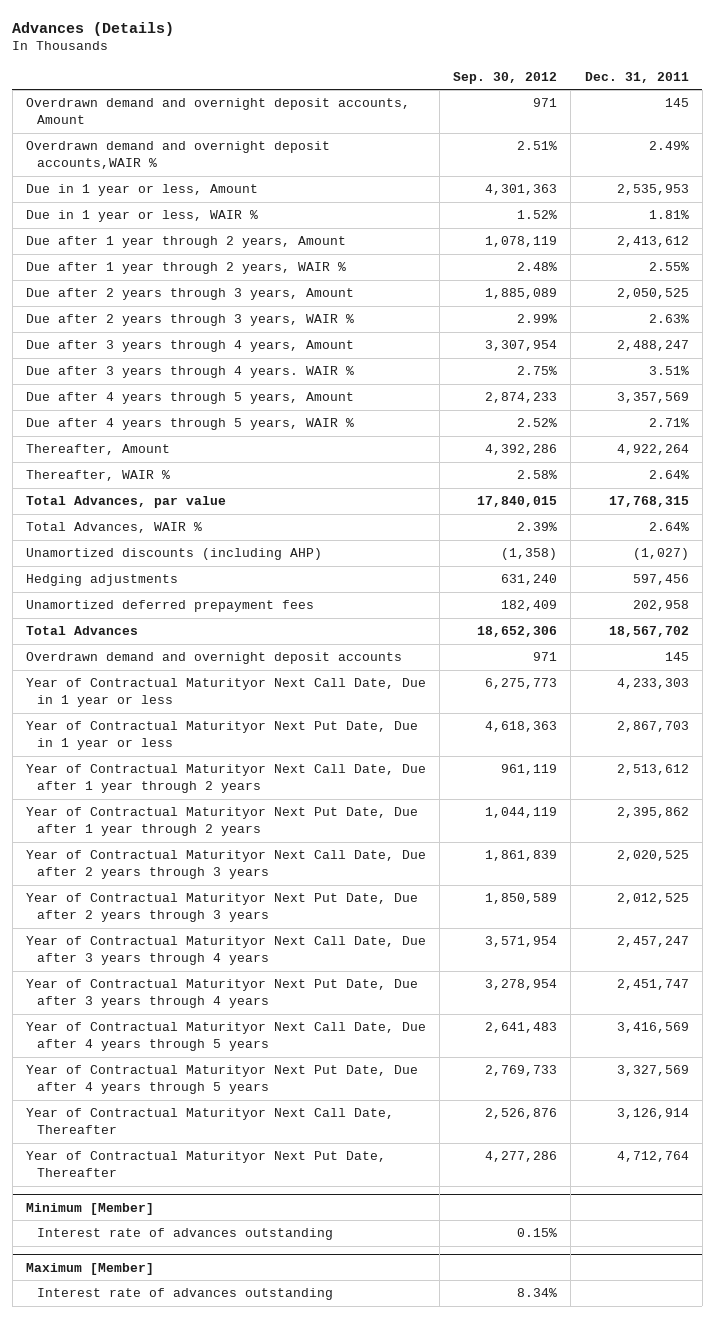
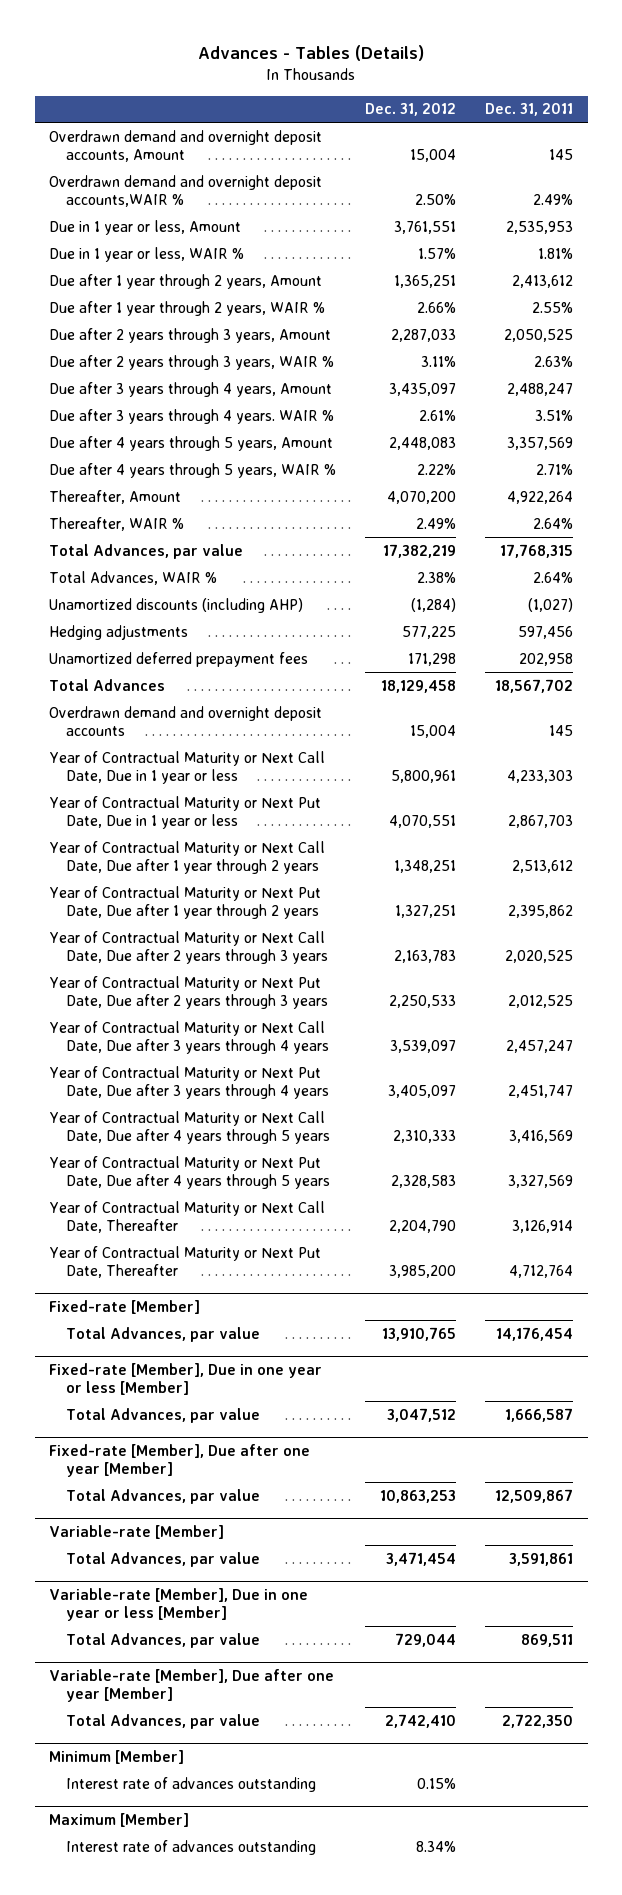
[12,21,175,36] Advances (Details) -> [198,44,425,61] Advances - Tables (Details)
[453,71,558,84] Sep. 30, 2012 -> none
none -> [365,103,457,117] Dec. 31, 2012
[25,678,426,708] Year of Contractual Maturityor Next Call Date, Due in 1 year or less -> [49,750,326,784] Year of Contractual Maturity or Next Call Date, Due in 1 year or less
[25,721,418,751] Year of Contractual Maturityor Next Put Date, Due in 1 year or less -> [49,795,322,829] Year of Contractual Maturity or Next Put Date, Due in 1 year or less
[25,764,426,794] Year of Contractual Maturityor Next Call Date, Due after 1 year through 2 years -> [49,840,326,874] Year of Contractual Maturity or Next Call Date, Due after 1 year through 2 years
[25,807,418,837] Year of Contractual Maturityor Next Put Date, Due after 1 year through 2 years -> [49,885,322,919] Year of Contractual Maturity or Next Put Date, Due after 1 year through 2 years
[25,850,426,880] Year of Contractual Maturityor Next Call Date, Due after 2 years through 3 years -> [49,930,329,964] Year of Contractual Maturity or Next Call Date, Due after 2 years through 3 years
[25,893,418,923] Year of Contractual Maturityor Next Put Date, Due after 2 years through 3 years -> [49,975,329,1009] Year of Contractual Maturity or Next Put Date, Due after 2 years through 3 years
[25,936,426,966] Year of Contractual Maturityor Next Call Date, Due after 3 years through 4 years -> [49,1020,330,1054] Year of Contractual Maturity or Next Call Date, Due after 3 years through 4 years
[25,979,418,1009] Year of Contractual Maturityor Next Put Date, Due after 3 years through 4 years -> [49,1065,330,1099] Year of Contractual Maturity or Next Put Date, Due after 3 years through 4 years
[25,1022,426,1052] Year of Contractual Maturityor Next Call Date, Due after 4 years through 5 years -> [49,1110,331,1144] Year of Contractual Maturity or Next Call Date, Due after 4 years through 5 years
[25,1065,418,1095] Year of Contractual Maturityor Next Put Date, Due after 4 years through 5 years -> [49,1155,331,1189] Year of Contractual Maturity or Next Put Date, Due after 4 years through 5 years
[25,1108,394,1135] Year of Contractual Maturityor Next Call Date, Thereafter -> [49,1200,326,1233] Year of Contractual Maturity or Next Call Date, Thereafter
[25,1151,386,1178] Year of Contractual Maturityor Next Put Date, Thereafter -> [49,1245,322,1278] Year of Contractual Maturity or Next Put Date, Thereafter
none -> [49,1299,201,1314] Fixed-rate [Member]
none -> [66,1326,261,1342] Total Advances, par value
none -> [49,1362,323,1396] Fixed-rate [Member], Due in one year or less [Member]
none -> [66,1407,261,1423] Total Advances, par value
none -> [49,1443,311,1478] Fixed-rate [Member], Due after one year [Member]
none -> [66,1488,261,1504] Total Advances, par value
none -> [49,1524,225,1539] Variable-rate [Member]
none -> [66,1551,261,1567] Total Advances, par value
none -> [49,1587,309,1622] Variable-rate [Member], Due in one year or less [Member]
none -> [66,1632,261,1648] Total Advances, par value
none -> [49,1668,335,1703] Variable-rate [Member], Due after one year [Member]
none -> [66,1713,261,1729] Total Advances, par value

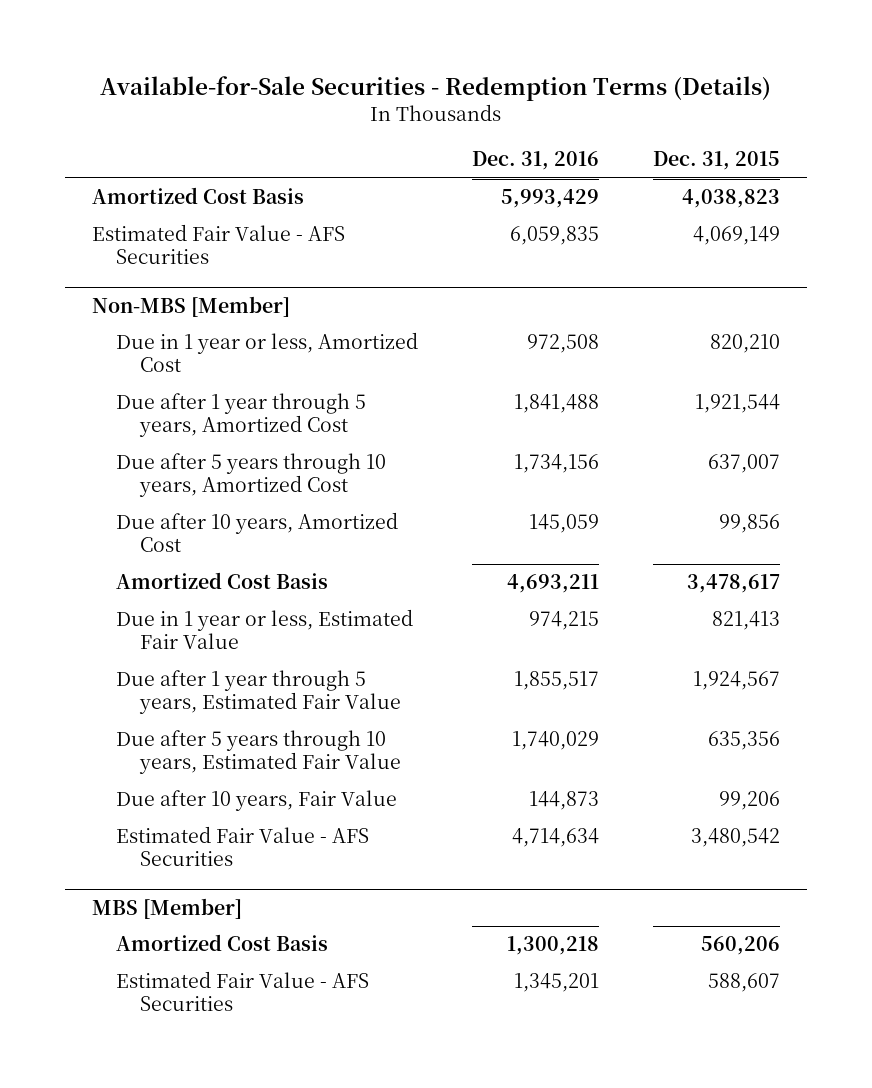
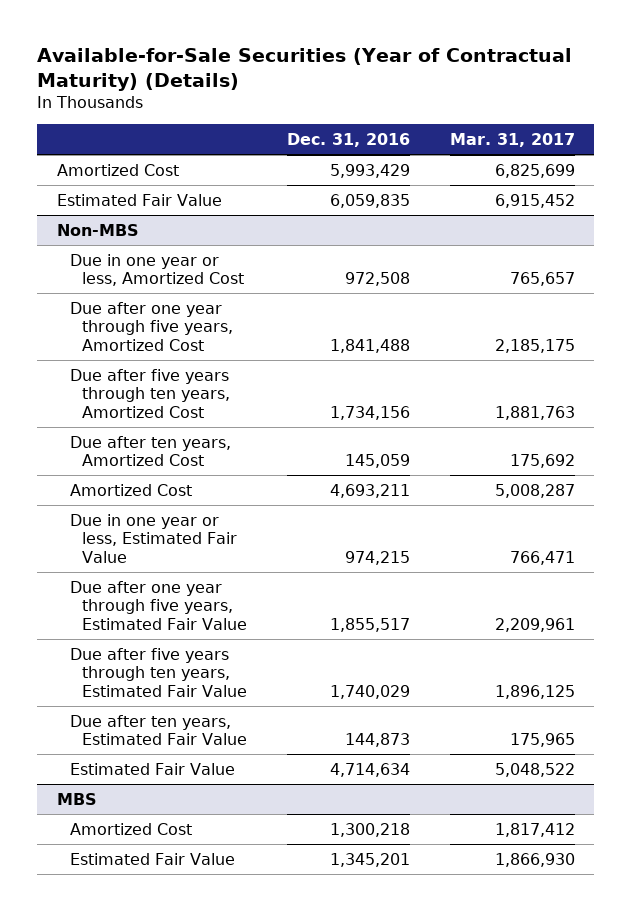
[99,76,771,102] Available-for-Sale Securities - Redemption Terms (Details) -> [37,48,573,91] Available-for-Sale Securities (Year of Contractual Maturity) (Details)
[652,151,780,171] Dec. 31, 2015 -> none
none -> [449,132,575,147] Mar. 31, 2017
[91,187,304,205] Amortized Cost Basis -> [57,163,180,176] Amortized Cost
[91,224,345,265] Estimated Fair Value - AFS Securities -> [57,193,223,206] Estimated Fair Value
[91,295,290,317] Non-MBS [Member] -> [57,223,140,236] Non-MBS
[115,332,418,373] Due in 1 year or less, Amortized Cost -> [69,253,245,287] Due in one year or less, Amortized Cost
[115,393,366,438] Due after 1 year through 5 years, Amortized Cost -> [69,301,234,351] Due after one year through five years, Amortized Cost
[115,453,386,498] Due after 5 years through 10 years, Amortized Cost -> [69,368,231,418] Due after five years through ten years, Amortized Cost
[115,512,398,553] Due after 10 years, Amortized Cost -> [69,435,231,467] Due after ten years, Amortized Cost
[115,572,328,590] Amortized Cost Basis -> [69,483,192,496] Amortized Cost
[115,609,413,650] Due in 1 year or less, Estimated Fair Value -> [69,513,238,563] Due in one year or less, Estimated Fair Value
[115,670,402,715] Due after 1 year through 5 years, Estimated Fair Value -> [69,580,248,630] Due after one year through five years, Estimated Fair Value
[115,730,402,775] Due after 5 years through 10 years, Estimated Fair Value -> [69,647,248,697] Due after five years through ten years, Estimated Fair Value
[115,790,397,812] Due after 10 years, Fair Value -> [69,714,248,746] Due after ten years, Estimated Fair Value
[115,826,369,867] Estimated Fair Value - AFS Securities -> [69,762,235,775] Estimated Fair Value
[91,897,242,919] MBS [Member] -> [57,792,98,805] MBS
[115,934,328,952] Amortized Cost Basis -> [69,822,192,835] Amortized Cost
[115,971,369,1012] Estimated Fair Value - AFS Securities -> [69,852,235,865] Estimated Fair Value

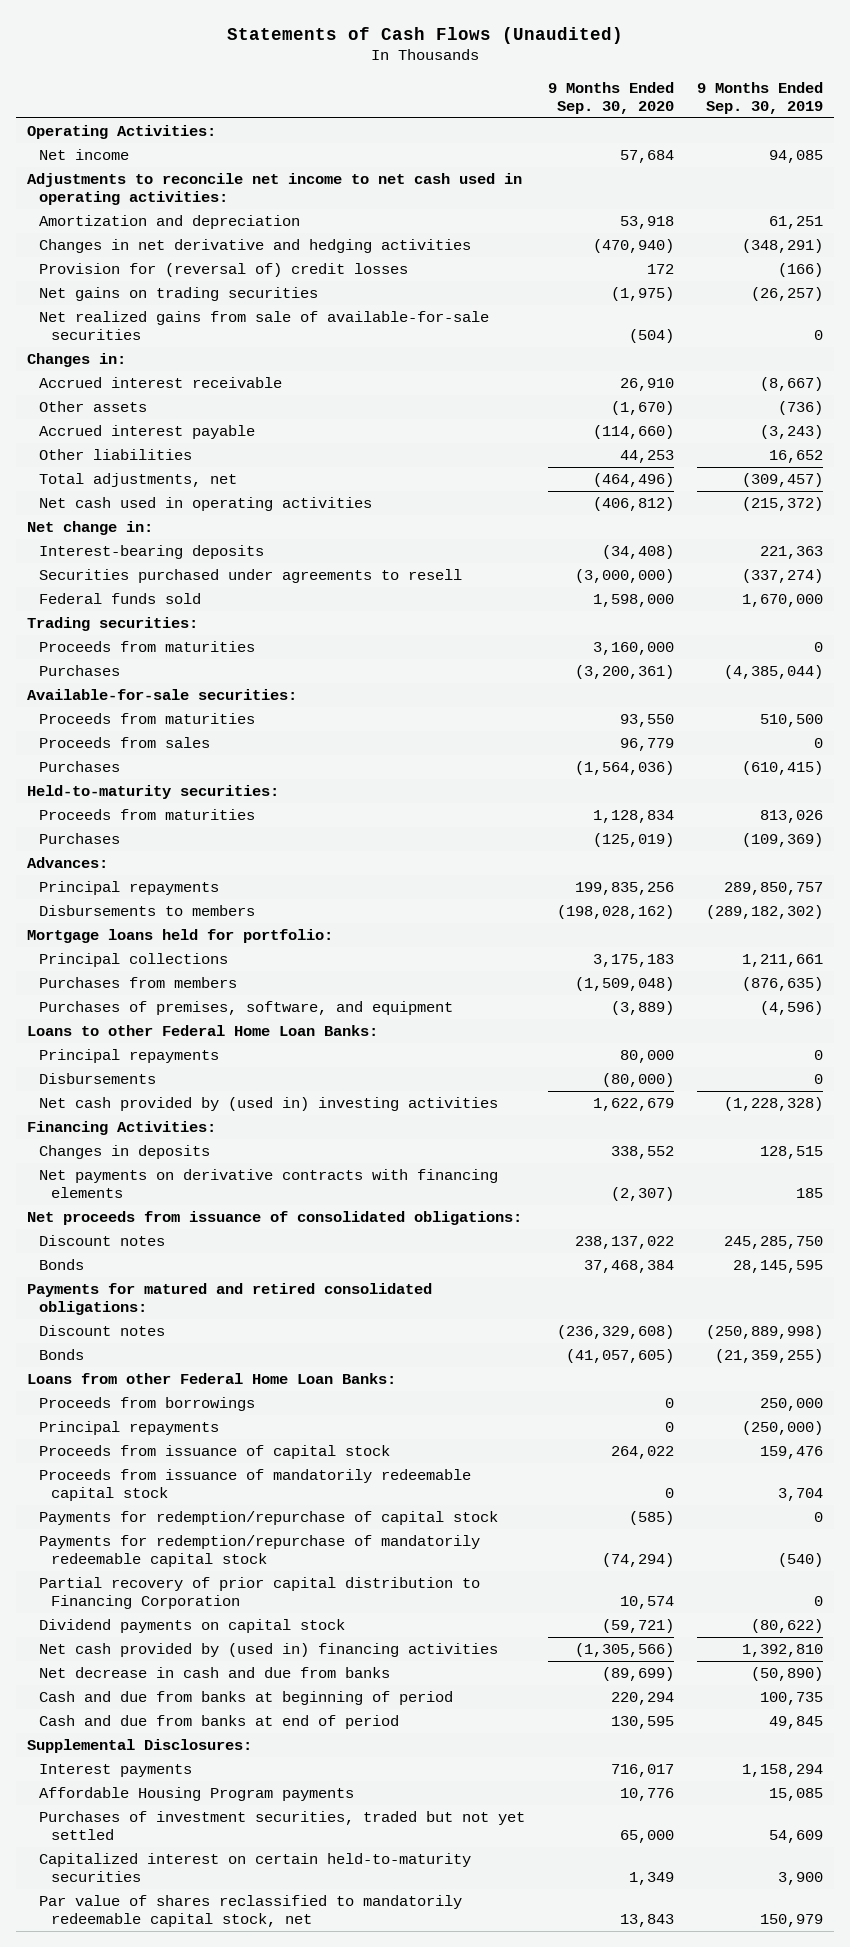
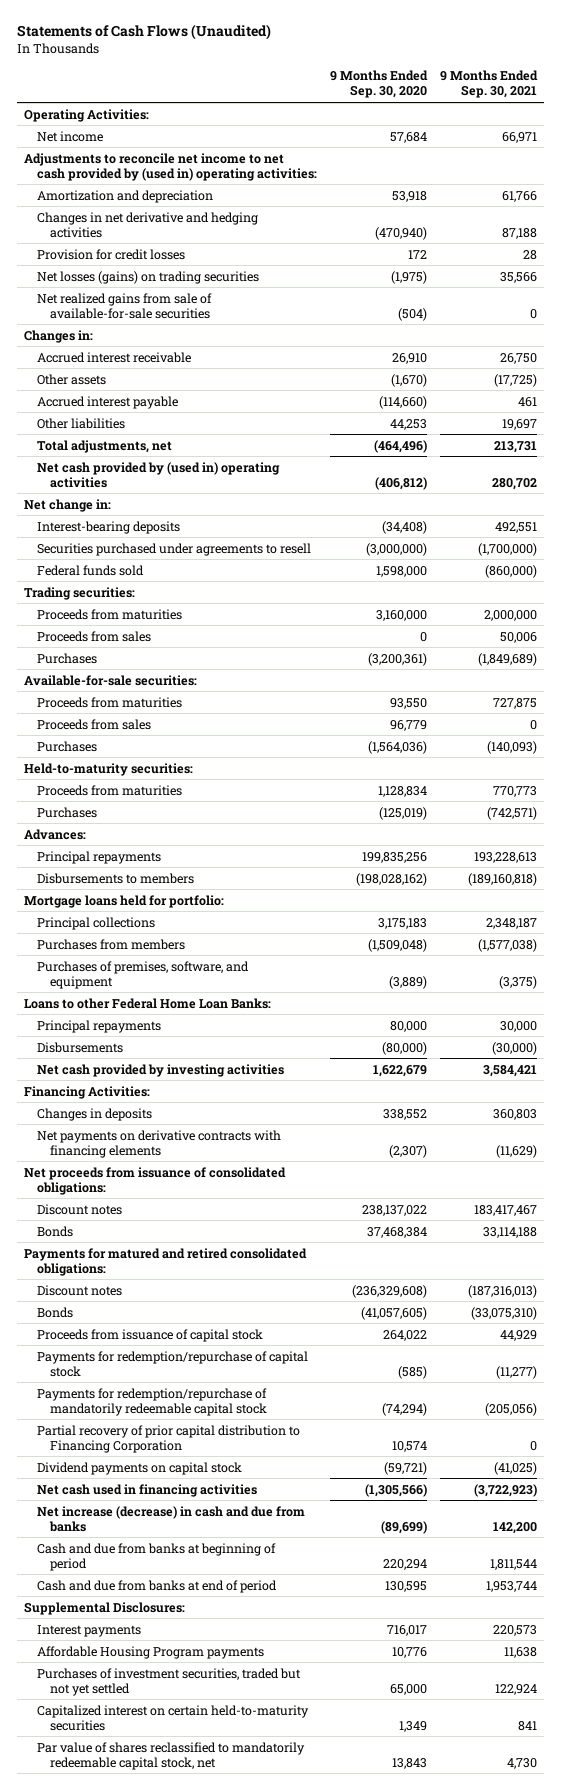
[696,81,823,114] 9 Months Ended Sep. 30, 2019 -> none
none -> [440,70,539,99] 9 Months Ended Sep. 30, 2021
[27,173,523,206] Adjustments to reconcile net income to net cash used in operating activities: -> [23,152,317,181] Adjustments to reconcile net income to net cash provided by (used in) operating activities:
[39,263,409,278] Provision for (reversal of) credit losses -> [36,248,185,260] Provision for credit losses
[39,287,319,302] Net gains on trading securities -> [36,270,259,284] Net losses (gains) on trading securities
[39,497,373,512] Net cash used in operating activities -> [36,461,280,488] Net cash provided by (used in) operating activities
none -> [36,630,151,642] Proceeds from sales
[39,1097,499,1112] Net cash provided by (used in) investing activities -> [36,1063,284,1077] Net cash provided by investing activities
[27,1373,397,1385] Loans from other Federal Home Loan Banks: -> none
[39,1397,256,1412] Proceeds from borrowings -> none
[39,1421,220,1436] Principal repayments -> none
[39,1469,472,1502] Proceeds from issuance of mandatorily redeemable capital stock -> none
[39,1643,499,1658] Net cash provided by (used in) financing activities -> [36,1483,257,1497] Net cash used in financing activities
[39,1667,391,1679] Net decrease in cash and due from banks -> [36,1505,305,1532] Net increase (decrease) in cash and due from banks

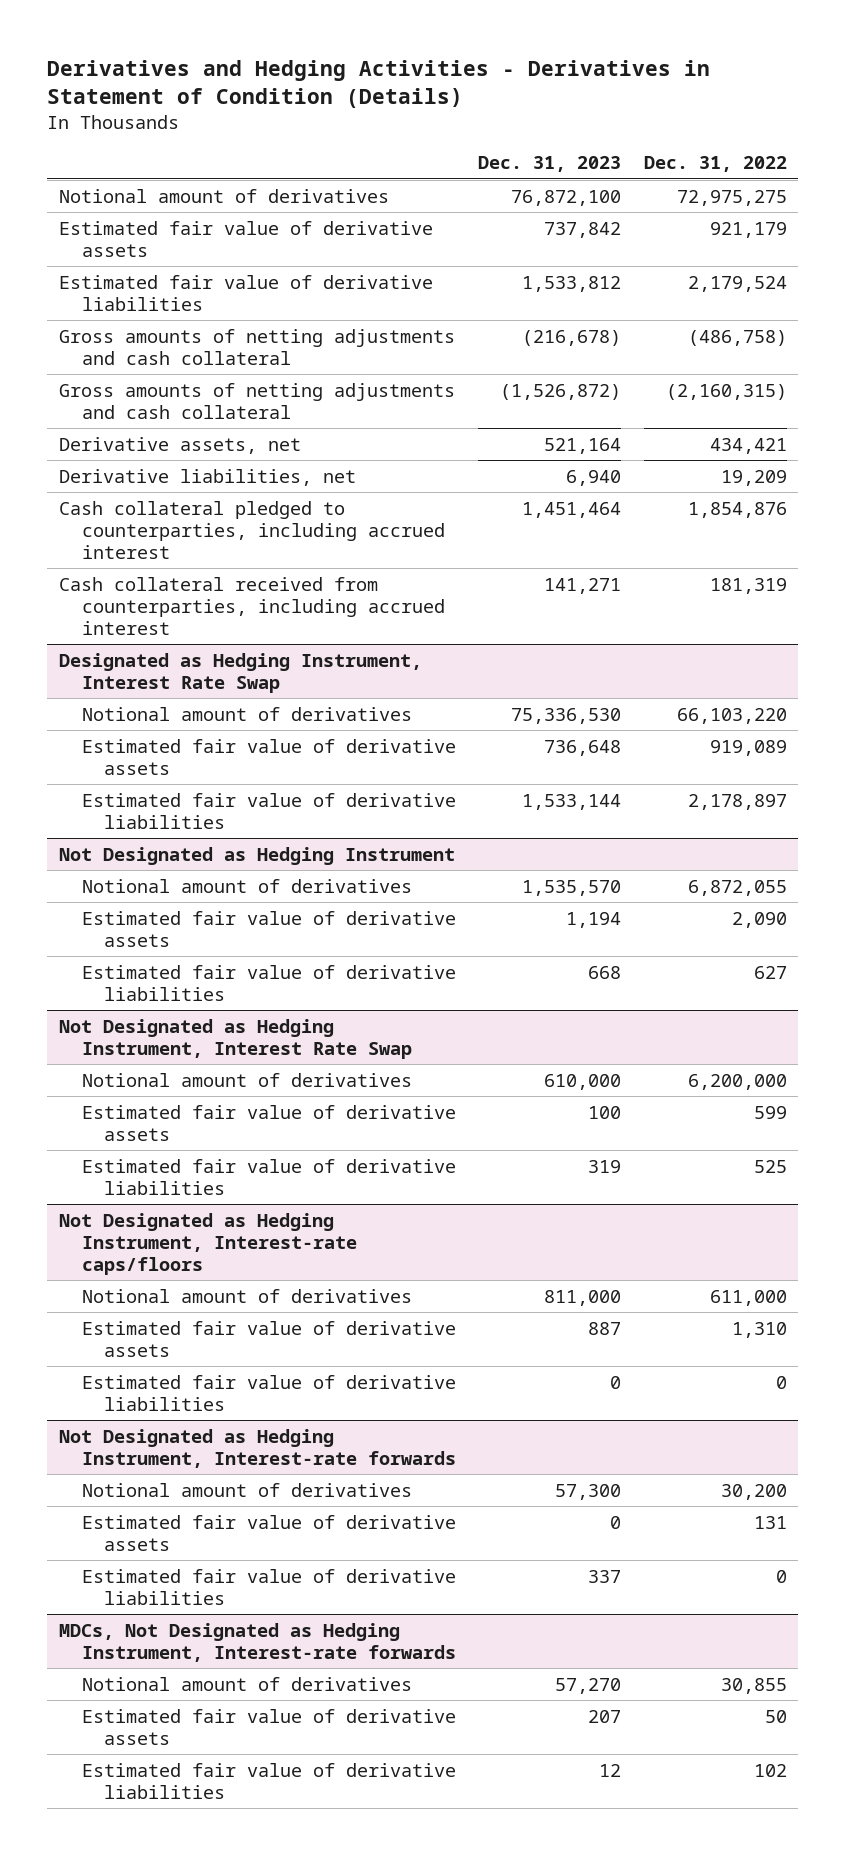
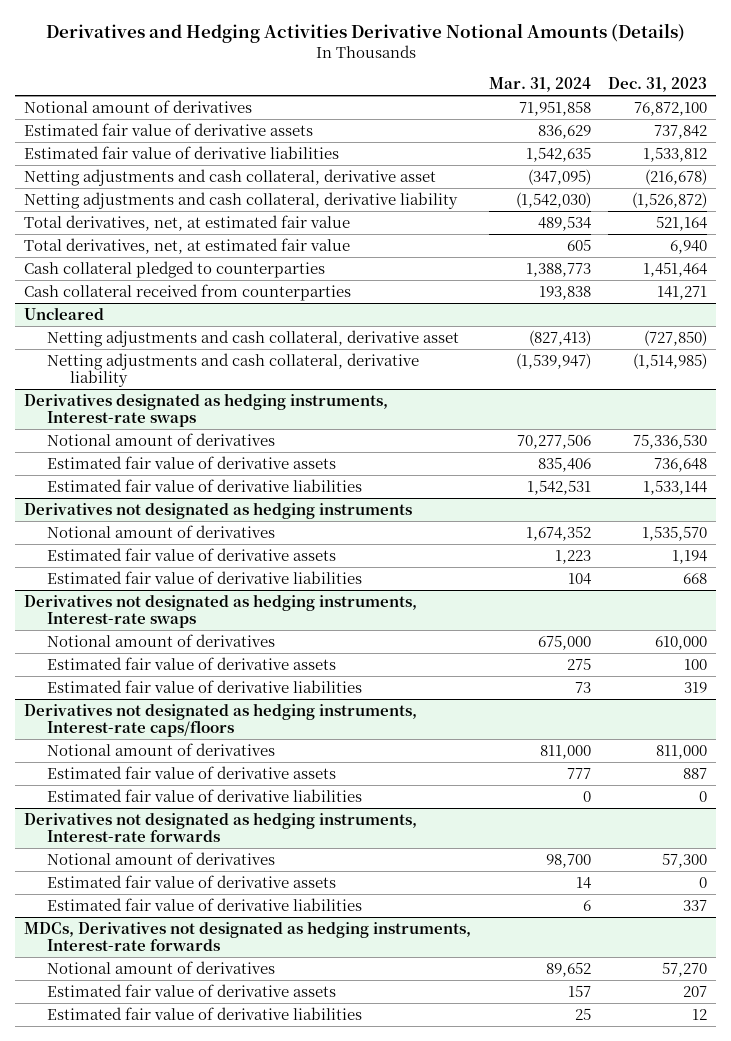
[47,59,711,108] Derivatives and Hedging Activities - Derivatives in Statement of Condition (Details) -> [45,22,685,43] Derivatives and Hedging Activities Derivative Notional Amounts (Details)
[643,156,787,173] Dec. 31, 2022 -> none
none -> [488,77,591,93] Mar. 31, 2024
[58,328,455,365] Gross amounts of netting adjustments and cash collateral -> [23,168,436,186] Netting adjustments and cash collateral, derivative asset
[58,382,455,419] Gross amounts of netting adjustments and cash collateral -> [23,191,458,209] Netting adjustments and cash collateral, derivative liability
[58,436,301,454] Derivative assets, net -> [23,214,350,231] Total derivatives, net, at estimated fair value
[58,468,356,486] Derivative liabilities, net -> [23,237,350,254] Total derivatives, net, at estimated fair value
[58,500,445,559] Cash collateral pledged to counterparties, including accrued interest -> [23,260,325,278] Cash collateral pledged to counterparties
[58,576,445,635] Cash collateral received from counterparties, including accrued interest -> [23,283,351,301] Cash collateral received from counterparties
none -> [23,306,104,320] Uncleared
none -> [46,329,459,347] Netting adjustments and cash collateral, derivative asset
none -> [46,352,419,387] Netting adjustments and cash collateral, derivative liability
[58,652,422,693] Designated as Hedging Instrument, Interest Rate Swap -> [23,392,388,427] Derivatives designated as hedging instruments, Interest-rate swaps
[58,846,455,865] Not Designated as Hedging Instrument -> [23,501,412,519] Derivatives not designated as hedging instruments
[58,1018,412,1059] Not Designated as Hedging Instrument, Interest Rate Swap -> [23,593,417,628] Derivatives not designated as hedging instruments, Interest-rate swaps
[58,1212,357,1275] Not Designated as Hedging Instrument, Interest-rate caps/floors -> [23,702,417,737] Derivatives not designated as hedging instruments, Interest-rate caps/floors
[58,1428,456,1468] Not Designated as Hedging Instrument, Interest-rate forwards -> [23,811,417,842] Derivatives not designated as hedging instruments, Interest-rate forwards
[58,1622,456,1662] MDCs, Not Designated as Hedging Instrument, Interest-rate forwards -> [23,920,471,951] MDCs, Derivatives not designated as hedging instruments, Interest-rate forwards

